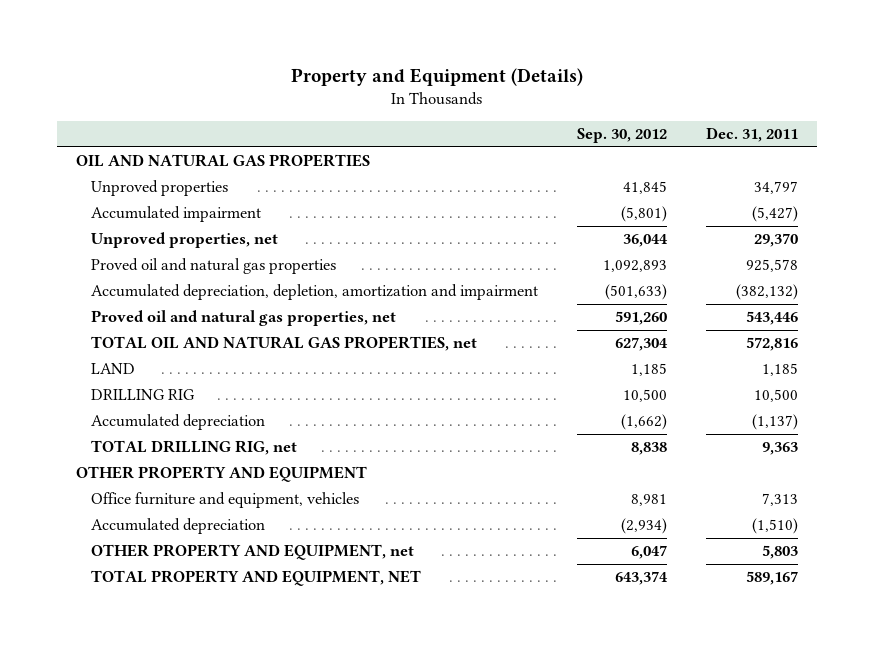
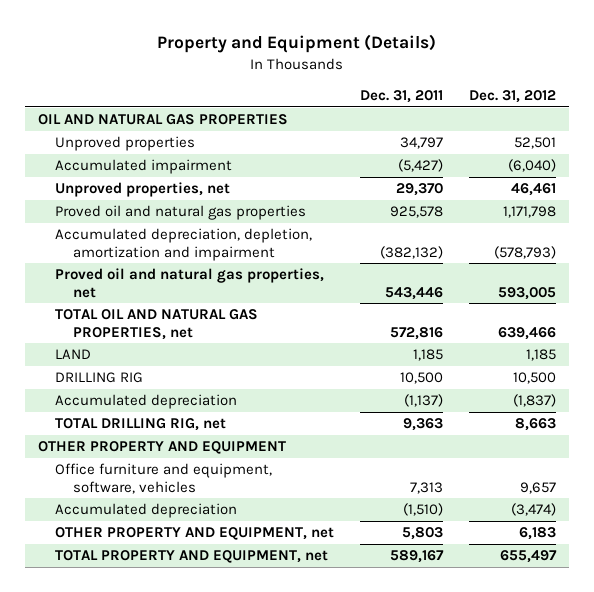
[576,128,667,144] Sep. 30, 2012 -> none
none -> [468,89,556,103] Dec. 31, 2012
[90,492,359,509] Office furniture and equipment, vehicles -> [55,463,273,494] Office furniture and equipment, software, vehicles
[90,570,421,587] TOTAL PROPERTY AND EQUIPMENT, NET -> [55,550,329,564] TOTAL PROPERTY AND EQUIPMENT, net

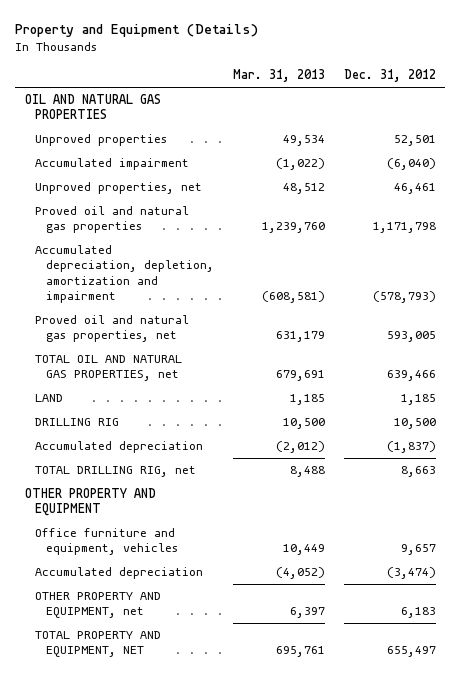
[360,89,444,103] Dec. 31, 2011 -> none
none -> [232,69,325,83] Mar. 31, 2013
[55,463,273,494] Office furniture and equipment, software, vehicles -> [35,528,178,556] Office furniture and equipment, vehicles
[55,550,329,564] TOTAL PROPERTY AND EQUIPMENT, net -> [35,631,162,658] TOTAL PROPERTY AND EQUIPMENT, NET

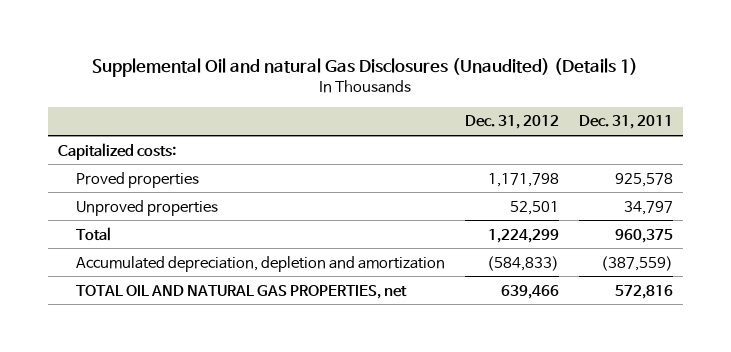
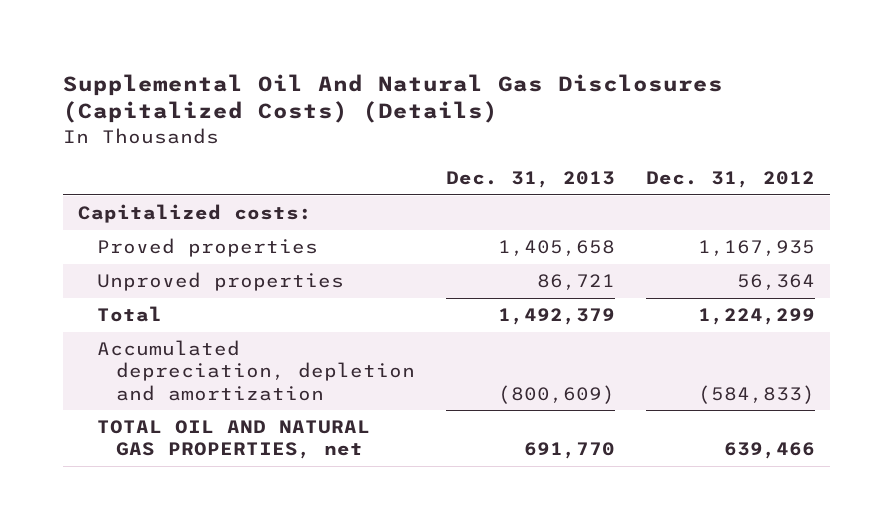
[92,57,639,77] Supplemental Oil and natural Gas Disclosures (Unaudited) (Details 1) -> [62,73,723,124] Supplemental Oil And Natural Gas Disclosures (Capitalized Costs) (Details)
[578,115,673,130] Dec. 31, 2011 -> none
none -> [445,170,615,188] Dec. 31, 2013
[487,172,559,187] 1,171,798 -> [697,240,815,257] 1,167,935
[509,200,559,215] 52,501 -> [736,274,815,291] 56,364

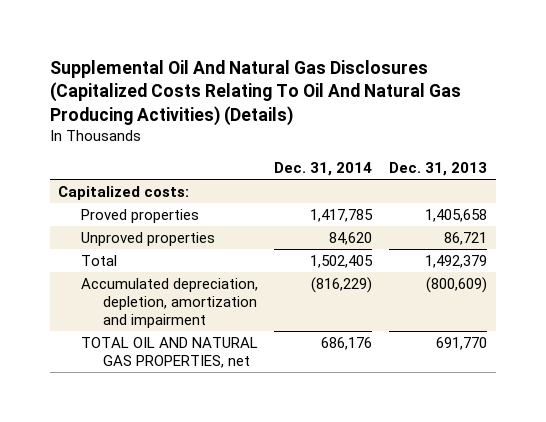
[62,73,723,124] Supplemental Oil And Natural Gas Disclosures (Capitalized Costs) (Details) -> [50,59,462,126] Supplemental Oil And Natural Gas Disclosures (Capitalized Costs Relating To Oil And Natural Gas Producing Activities) (Details)
[645,170,815,188] Dec. 31, 2012 -> none
none -> [274,162,373,177] Dec. 31, 2014
[96,340,415,401] Accumulated depreciation, depletion and amortization -> [80,277,258,328] Accumulated depreciation, depletion, amortization and impairment

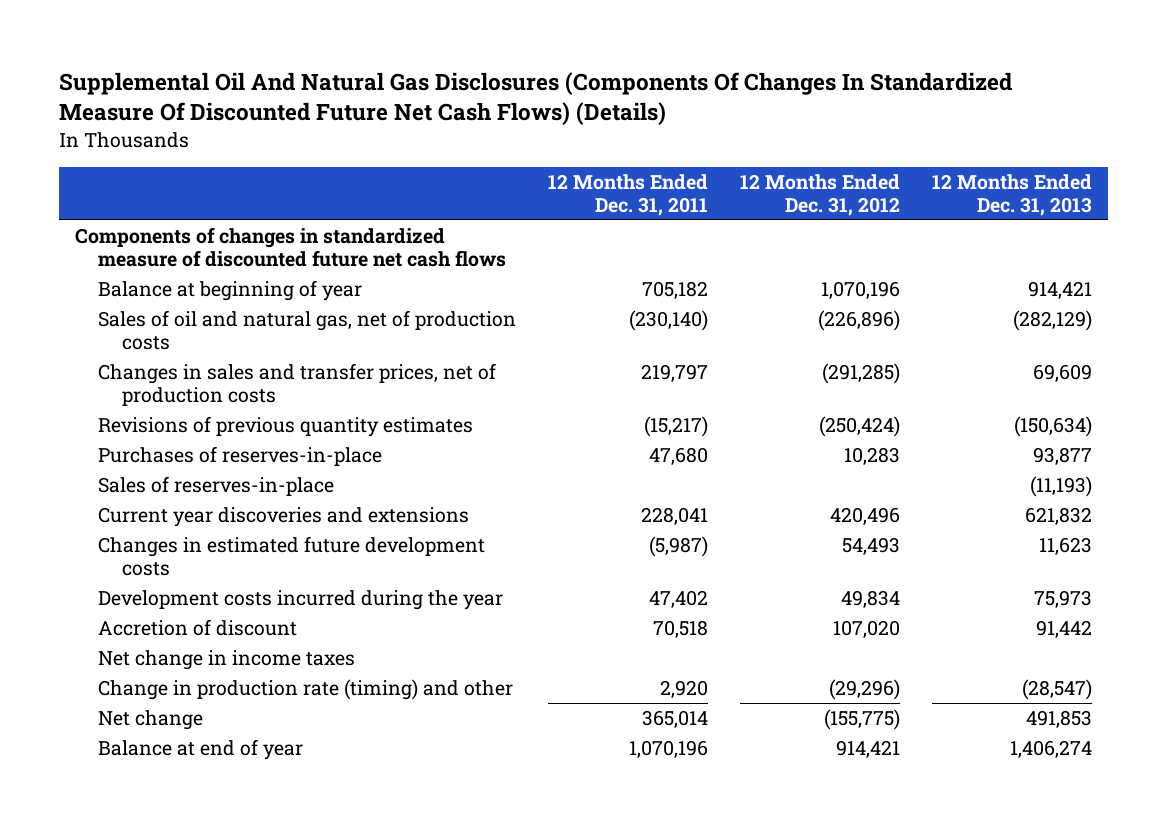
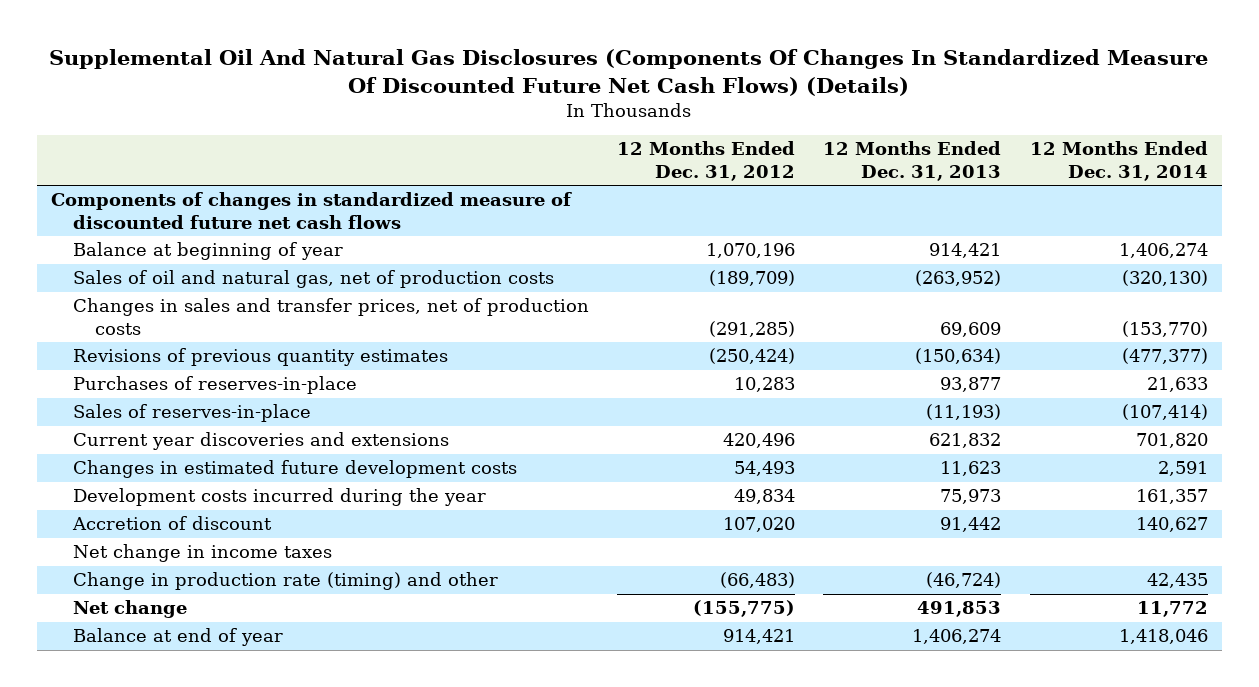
[548,173,709,216] 12 Months Ended Dec. 31, 2011 -> none
none -> [1029,141,1208,181] 12 Months Ended Dec. 31, 2014
[818,310,901,332] (226,896) -> [709,270,796,287] (189,709)
[1013,310,1093,332] (282,129) -> [915,270,1002,287] (263,952)
[829,679,901,701] (29,296) -> [720,572,796,589] (66,483)
[1022,679,1093,701] (28,547) -> [926,572,1002,589] (46,724)

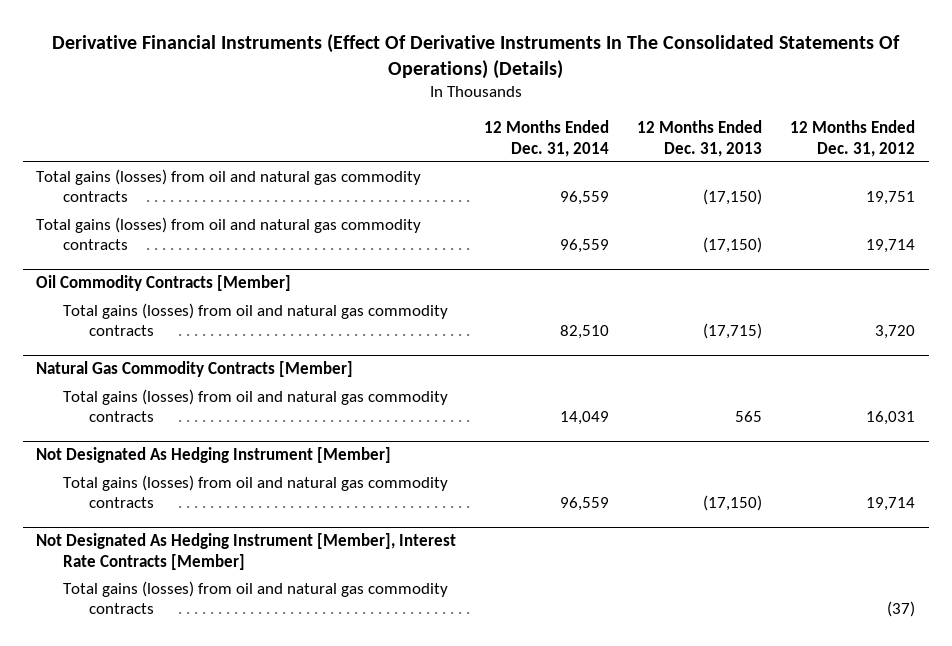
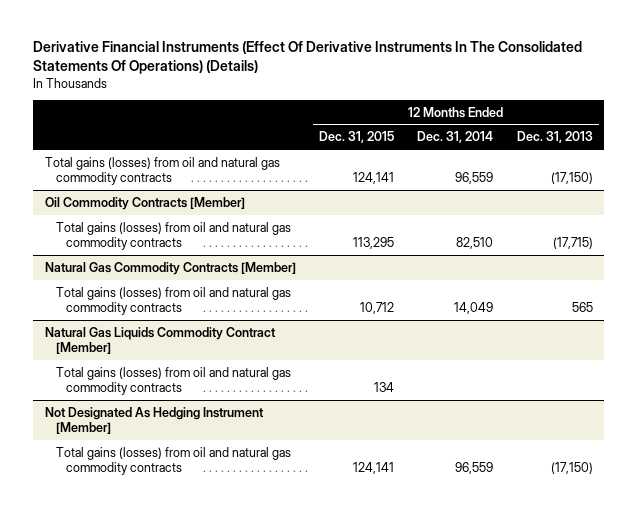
[790,120,916,157] 12 Months Ended Dec. 31, 2012 -> none
none -> [319,131,395,144] Dec. 31, 2015
[36,217,422,251] Total gains (losses) from oil and natural gas commodity contracts -> none
none -> [44,326,276,355] Natural Gas Liquids Commodity Contract [Member]
none -> [55,366,291,396] Total gains (losses) from oil and natural gas commodity contracts
[36,533,457,570] Not Designated As Hedging Instrument [Member], Interest Rate Contracts [Member] -> none
[62,581,448,615] Total gains (losses) from oil and natural gas commodity contracts -> none

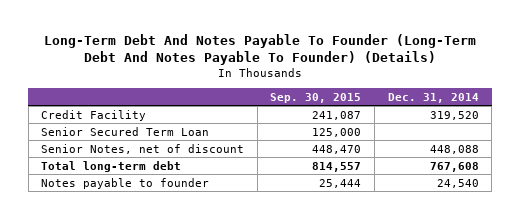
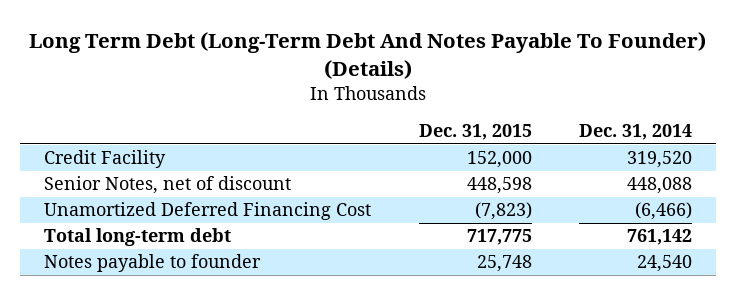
[43,34,476,66] Long-Term Debt And Notes Payable To Founder (Long-Term Debt And Notes Payable To Founder) (Details) -> [29,31,707,79] Long Term Debt (Long-Term Debt And Notes Payable To Founder) (Details)
[270,92,362,103] Sep. 30, 2015 -> none
none -> [418,124,532,141] Dec. 31, 2015
[41,126,210,136] Senior Secured Term Loan -> none
none -> [43,202,371,221] Unamortized Deferred Financing Cost
[429,161,479,172] 767,608 -> [627,229,693,246] 761,142

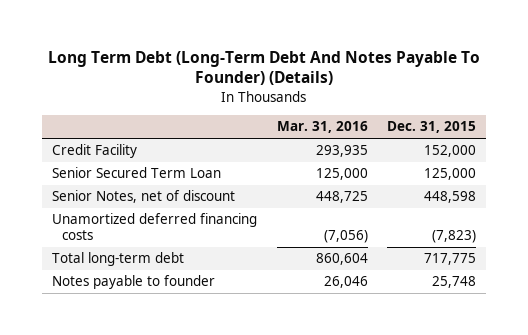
[579,124,693,141] Dec. 31, 2014 -> none
none -> [276,121,368,134] Mar. 31, 2016
none -> [51,167,221,179] Senior Secured Term Loan
[43,202,371,221] Unamortized Deferred Financing Cost -> [51,213,257,240] Unamortized deferred financing costs

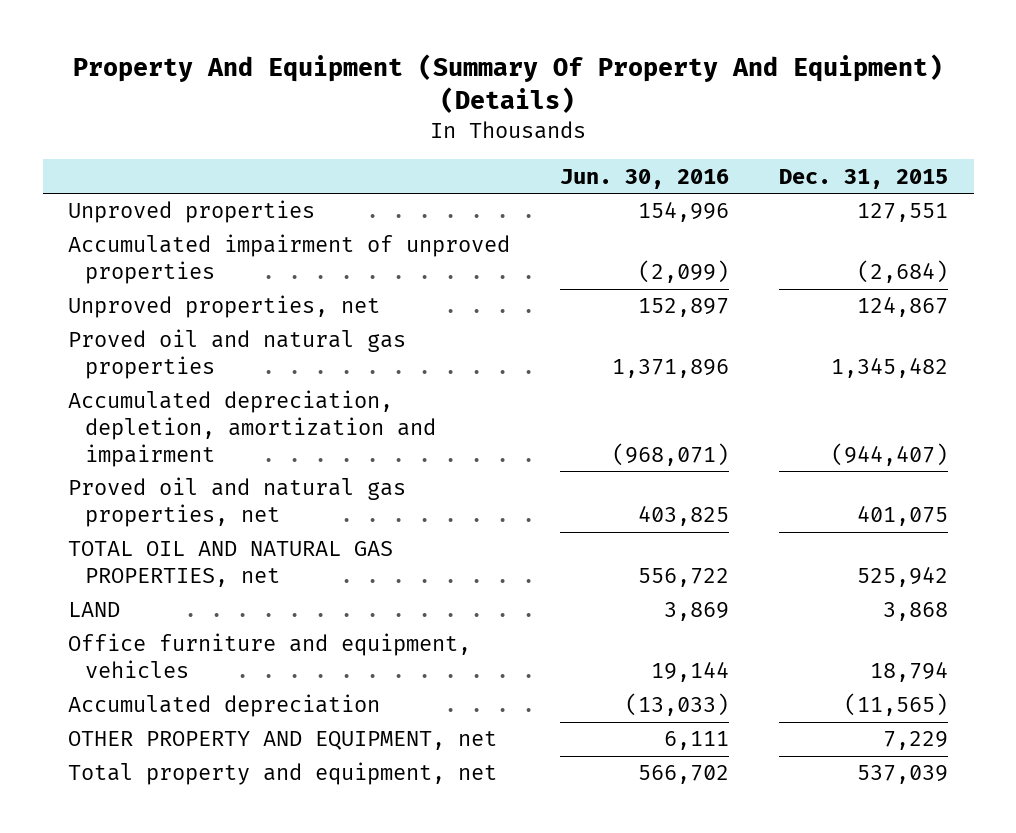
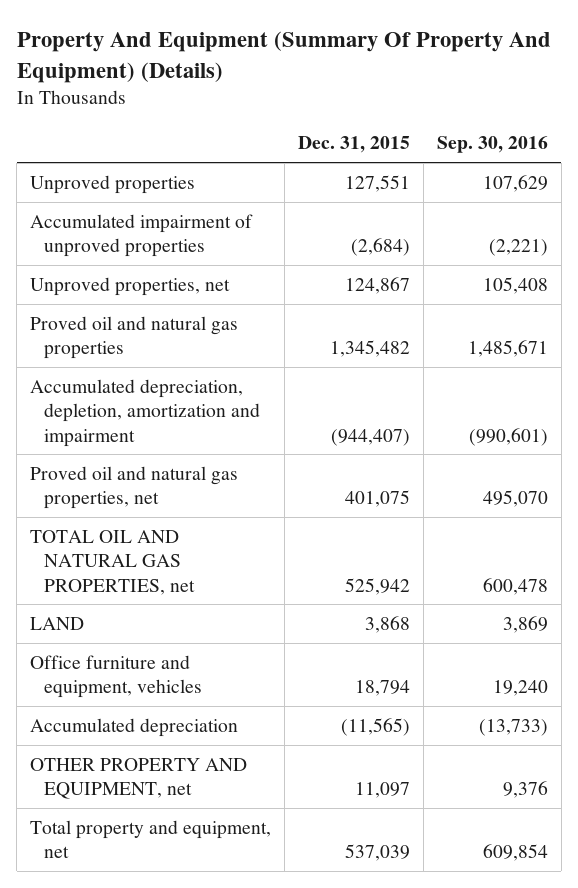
[560,168,730,189] Jun. 30, 2016 -> none
none -> [436,136,548,154] Sep. 30, 2016
[883,731,949,751] 7,229 -> [354,782,410,799] 11,097

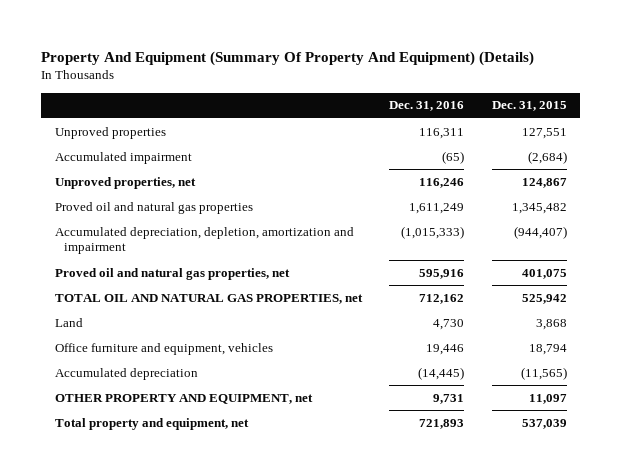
[436,136,548,154] Sep. 30, 2016 -> none
none -> [389,101,465,112] Dec. 31, 2016
[30,213,254,258] Accumulated impairment of unproved properties -> [54,151,192,164] Accumulated impairment
[30,616,85,630] LAND -> [54,317,83,327] Land

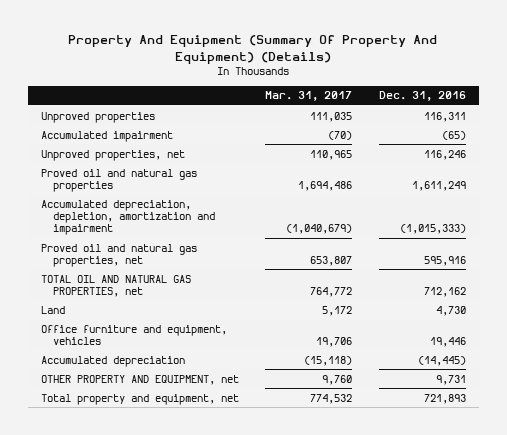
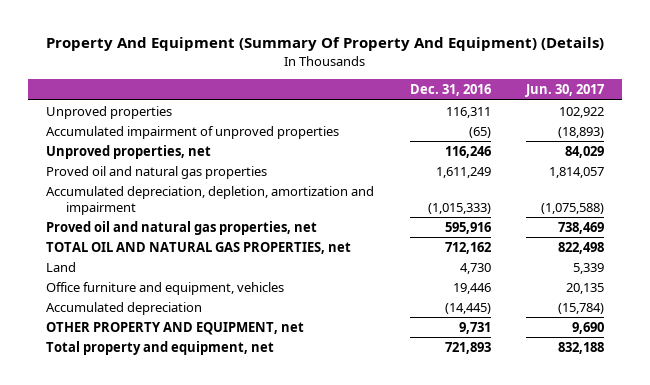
[265,91,353,102] Mar. 31, 2017 -> none
none -> [525,84,605,98] Jun. 30, 2017
[41,130,174,142] Accumulated impairment -> [45,125,339,139] Accumulated impairment of unproved properties

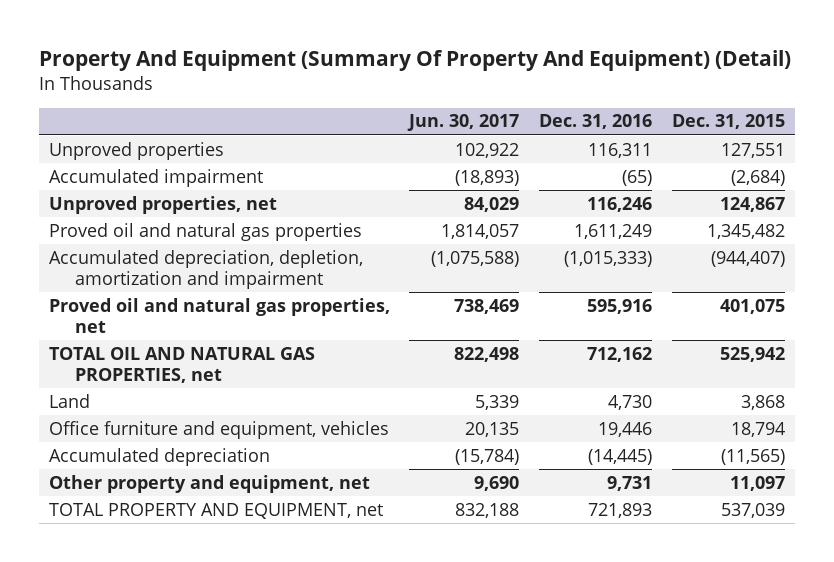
[46,37,605,52] Property And Equipment (Summary Of Property And Equipment) (Details) -> [38,50,791,72] Property And Equipment (Summary Of Property And Equipment) (Detail)
none -> [671,114,785,130] Dec. 31, 2015
[45,125,339,139] Accumulated impairment of unproved properties -> [48,168,263,187] Accumulated impairment
[45,321,304,335] OTHER PROPERTY AND EQUIPMENT, net -> [48,474,370,493] Other property and equipment, net
[45,340,274,355] Total property and equipment, net -> [48,502,383,519] TOTAL PROPERTY AND EQUIPMENT, net

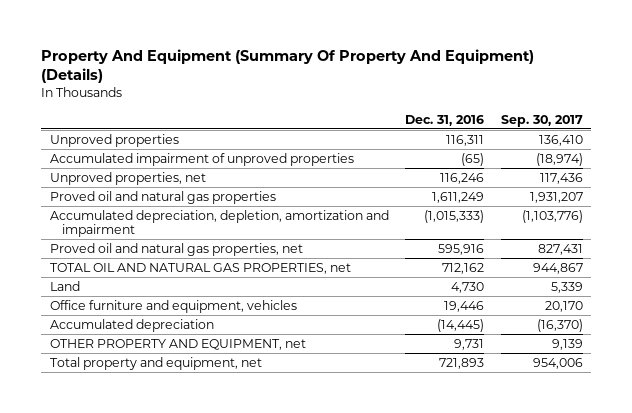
[38,50,791,72] Property And Equipment (Summary Of Property And Equipment) (Detail) -> [41,48,535,84] Property And Equipment (Summary Of Property And Equipment) (Details)
[407,114,520,132] Jun. 30, 2017 -> none
[671,114,785,130] Dec. 31, 2015 -> none
none -> [500,114,583,127] Sep. 30, 2017
[48,168,263,187] Accumulated impairment -> [49,152,354,166] Accumulated impairment of unproved properties
[48,474,370,493] Other property and equipment, net -> [49,338,306,350] OTHER PROPERTY AND EQUIPMENT, net
[48,502,383,519] TOTAL PROPERTY AND EQUIPMENT, net -> [49,356,262,370] Total property and equipment, net

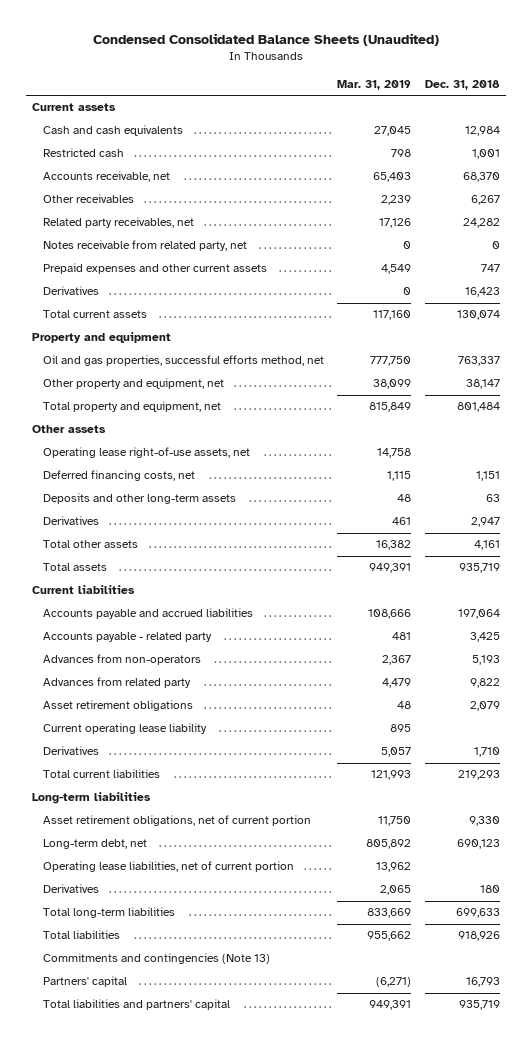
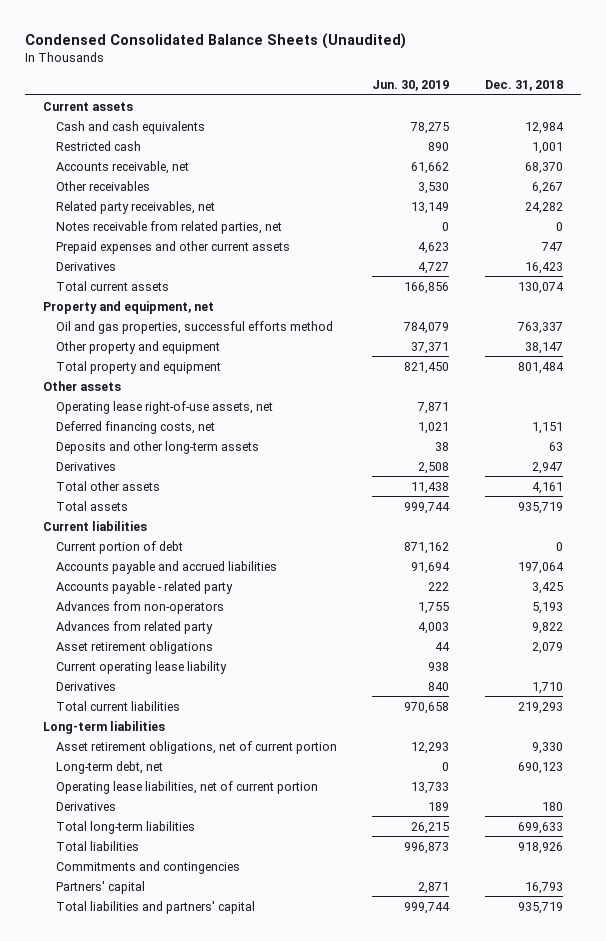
[337,79,412,90] Mar. 31, 2019 -> none
none -> [372,80,450,92] Jun. 30, 2019
[43,240,248,252] Notes receivable from related party, net -> [55,220,282,234] Notes receivable from related parties, net
[32,332,172,344] Property and equipment -> [43,300,215,314] Property and equipment, net
[43,355,325,367] Oil and gas properties, successful efforts method, net -> [55,320,333,334] Oil and gas properties, successful efforts method
[43,378,225,390] Other property and equipment, net -> [55,340,220,354] Other property and equipment
[43,401,222,413] Total property and equipment, net -> [55,360,221,374] Total property and equipment
none -> [55,540,183,554] Current portion of debt
[43,953,271,965] Commitments and contingencies (Note 13) -> [55,860,240,874] Commitments and contingencies

